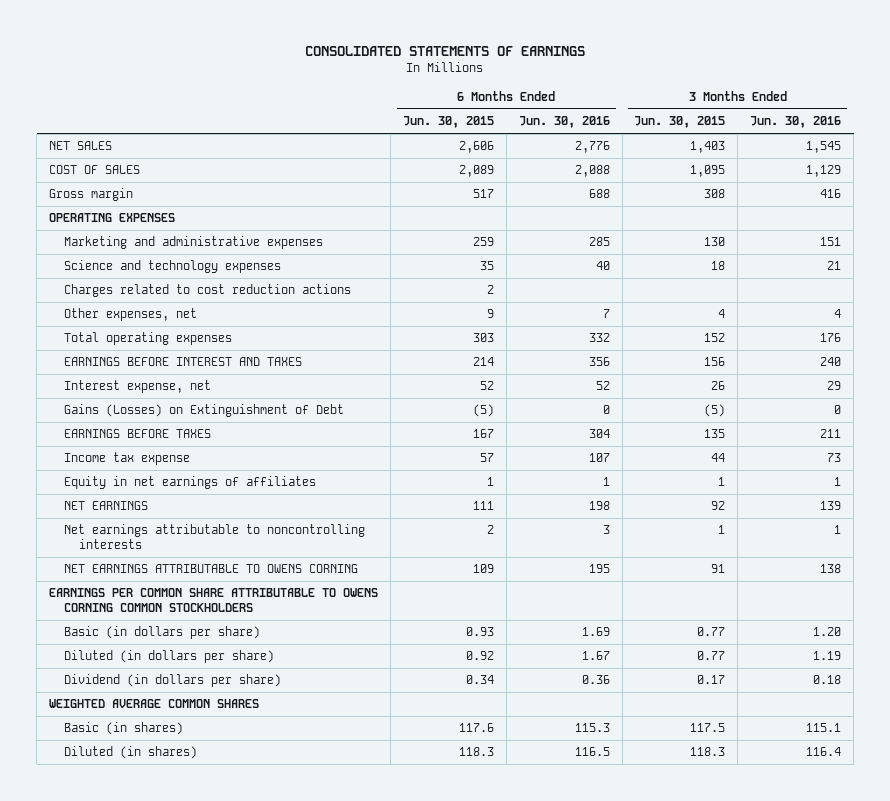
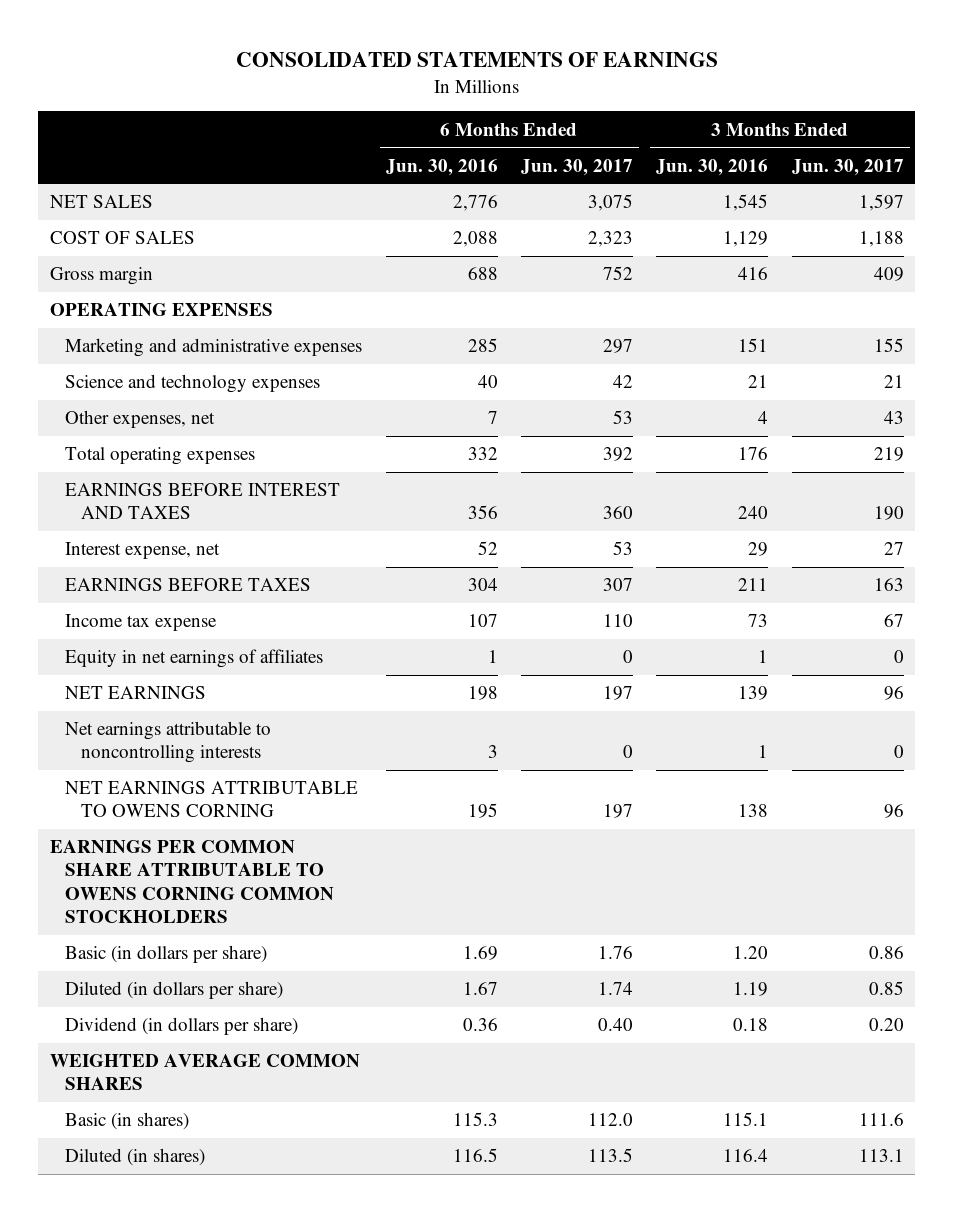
[402,116,494,129] Jun. 30, 2015 -> none
[634,116,726,129] Jun. 30, 2015 -> none
none -> [520,158,633,176] Jun. 30, 2017
none -> [791,158,904,176] Jun. 30, 2017
[64,284,352,298] Charges related to cost reduction actions -> none
[64,404,345,418] Gains (Losses) on Extinguishment of Debt -> none

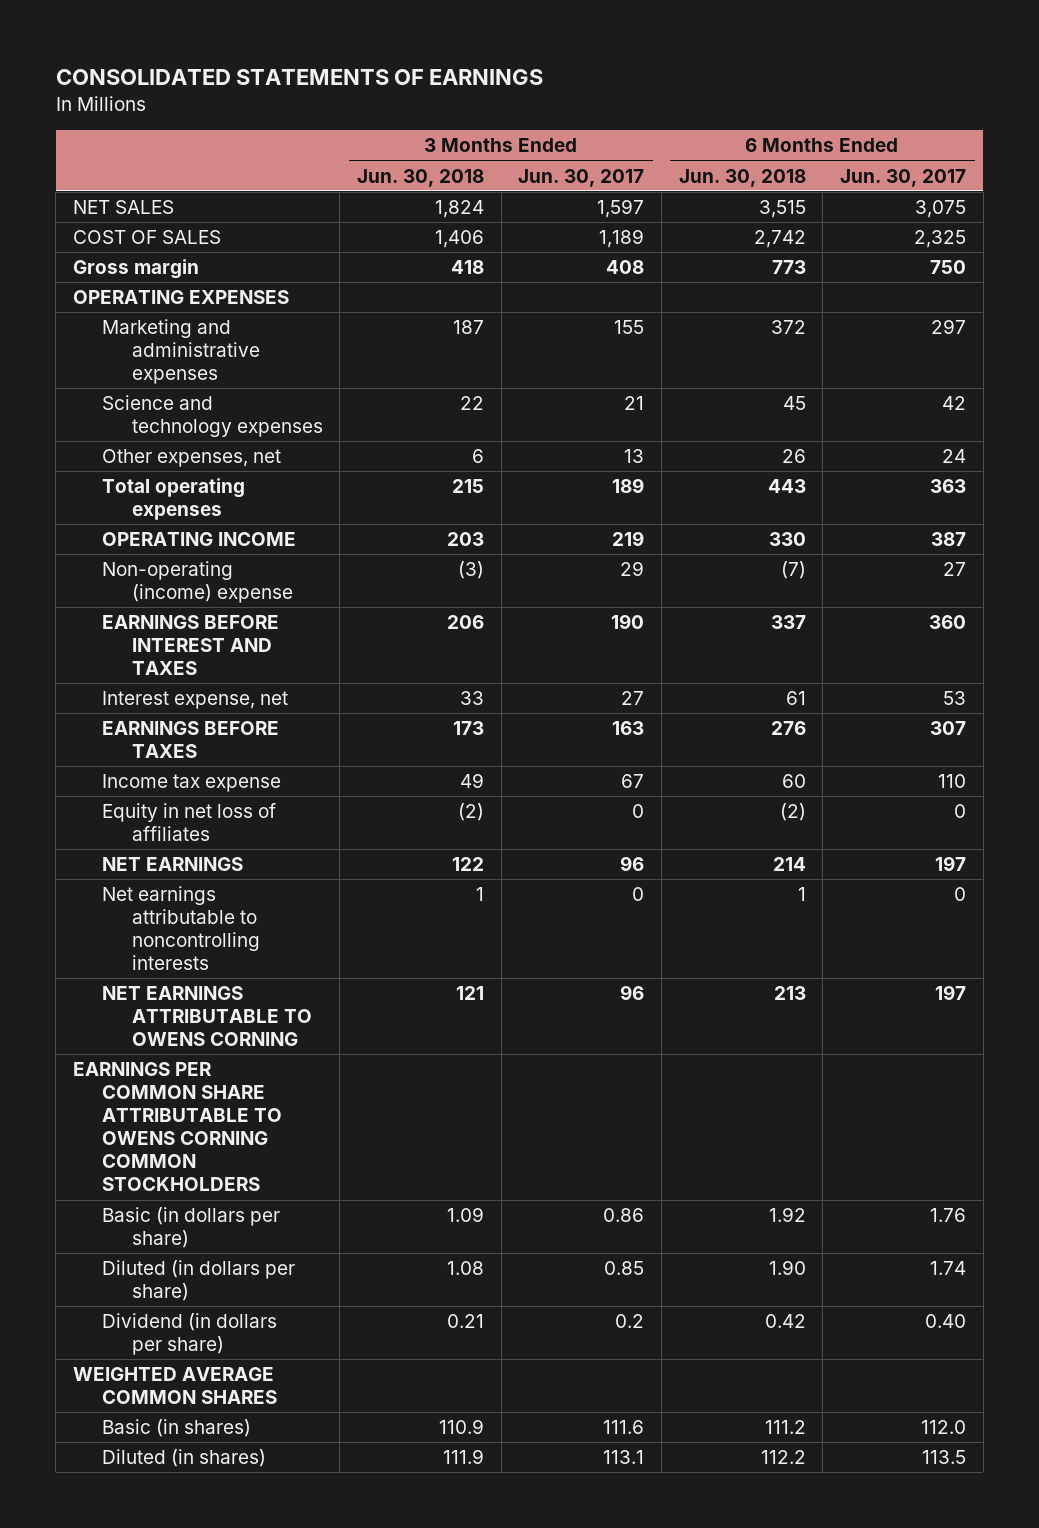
[385,158,498,176] Jun. 30, 2016 -> none
[656,158,769,176] Jun. 30, 2016 -> none
none -> [357,168,485,187] Jun. 30, 2018
none -> [678,168,806,187] Jun. 30, 2018
[587,231,633,248] 2,323 -> [914,230,967,249] 2,325
[858,231,904,248] 1,188 -> [599,229,645,249] 1,189
[602,266,633,281] 752 -> [930,260,967,275] 750
[873,267,904,282] 409 -> [606,260,645,275] 408
[612,410,633,425] 53 -> [942,449,967,464] 24
[883,411,904,425] 43 -> [624,449,645,464] 13
[602,447,633,462] 392 -> [930,479,967,494] 363
[873,447,904,462] 219 -> [612,478,645,494] 189
none -> [102,532,297,547] OPERATING INCOME
none -> [102,561,293,604] Non-operating (income) expense
[65,649,324,669] Equity in net earnings of affiliates -> [102,803,277,842] Equity in net loss of affiliates
[868,1018,904,1032] 0.20 -> [615,1314,645,1329] 0.2

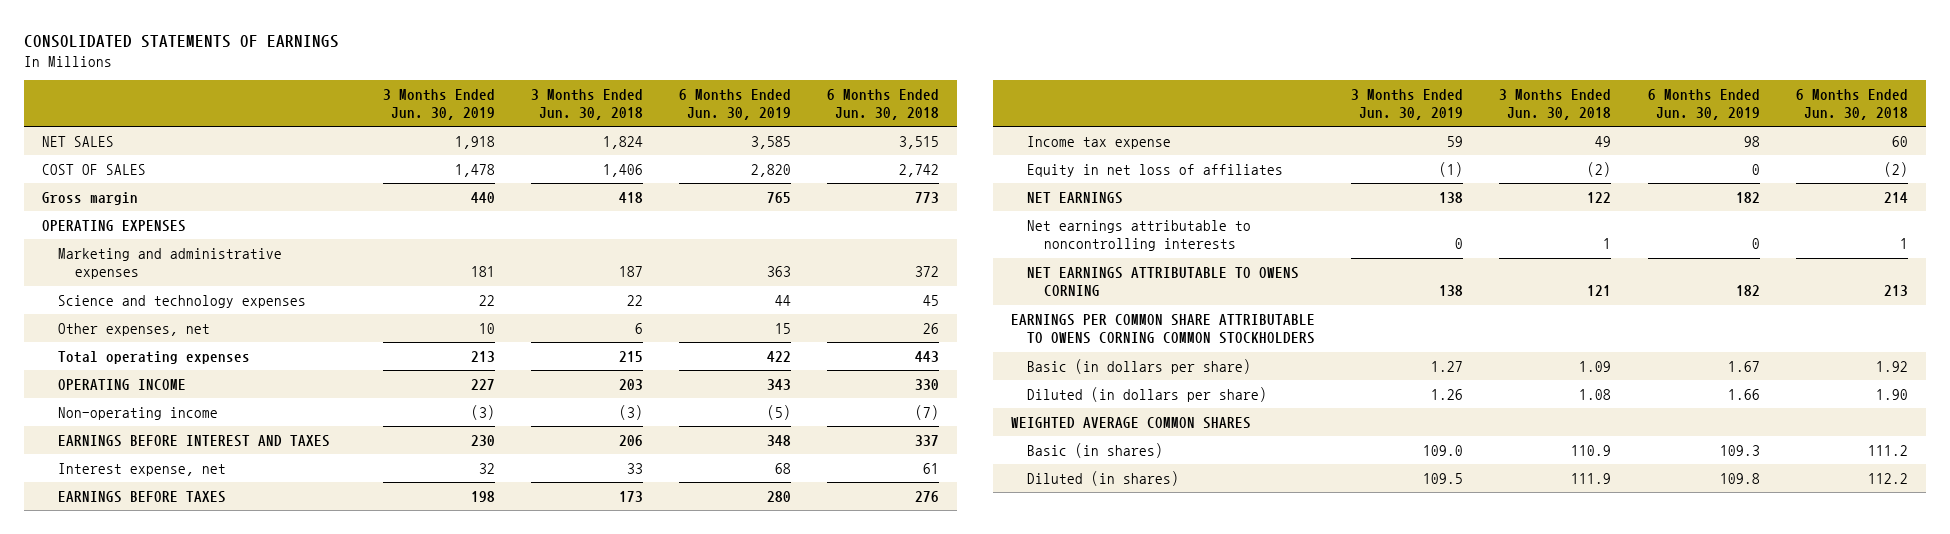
[518,168,645,187] Jun. 30, 2017 -> none
[840,168,967,187] Jun. 30, 2017 -> none
none -> [382,88,495,120] 3 Months Ended Jun. 30, 2019
none -> [678,88,791,120] 6 Months Ended Jun. 30, 2019
[102,561,293,604] Non-operating (income) expense -> [58,406,219,420] Non-operating income
[102,1313,278,1356] Dividend (in dollars per share) -> none

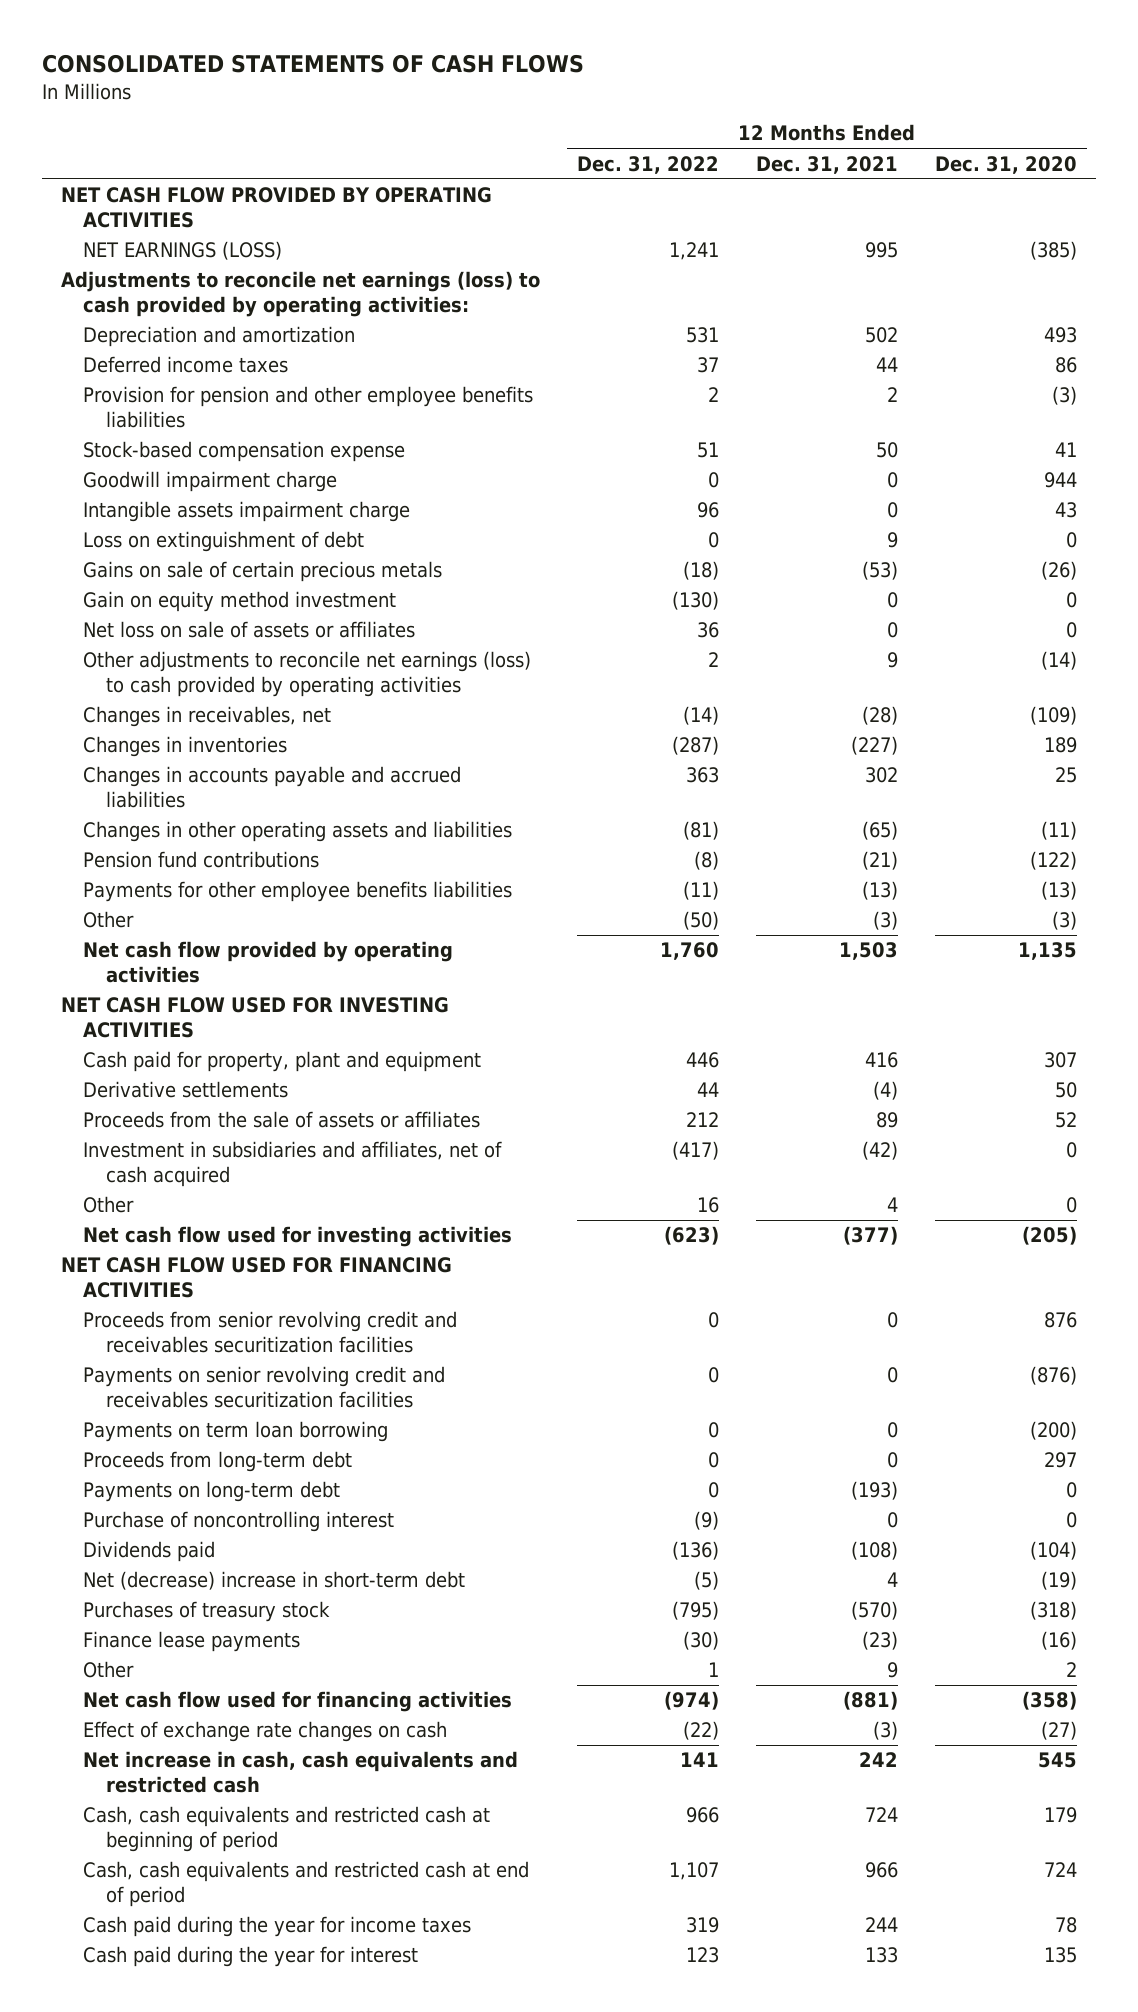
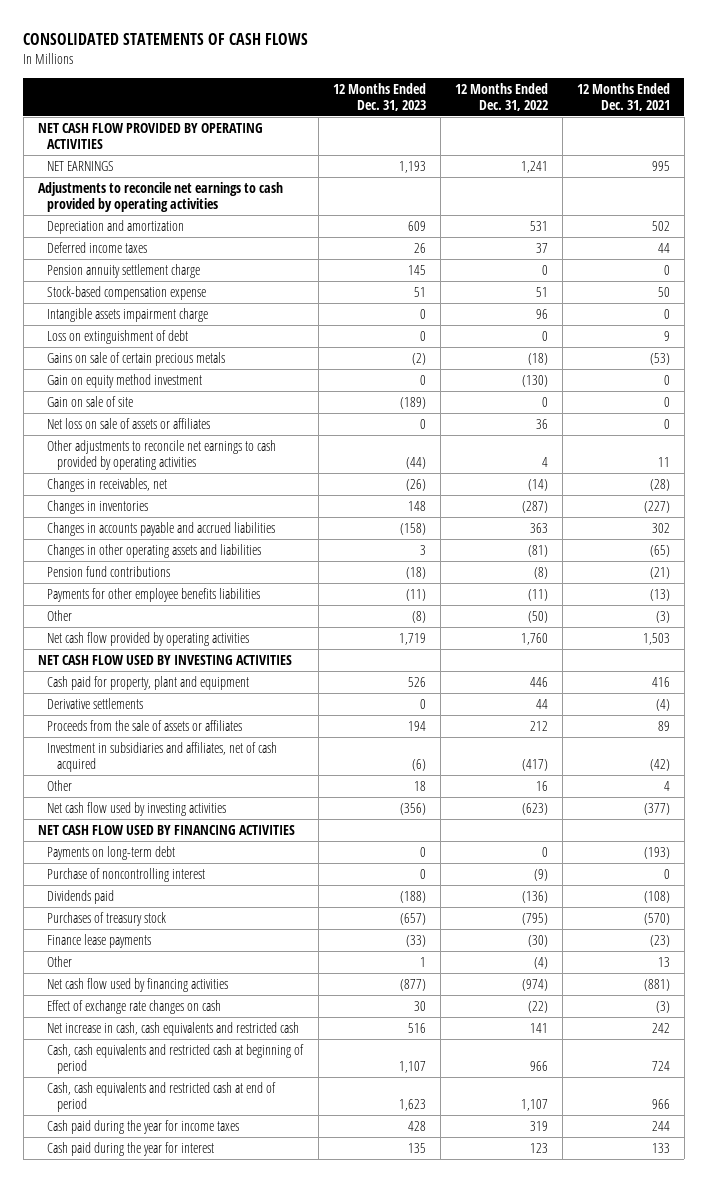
[935,155,1078,174] Dec. 31, 2020 -> none
none -> [332,82,426,112] 12 Months Ended Dec. 31, 2023
[83,241,283,261] NET EARNINGS (LOSS) -> [47,160,115,171] NET EARNINGS
[60,271,540,317] Adjustments to reconcile net earnings (loss) to cash provided by operating activities: -> [37,181,283,213] Adjustments to reconcile net earnings to cash provided by operating activities
[83,386,534,428] Provision for pension and other employee benefits liabilities -> none
none -> [47,263,201,278] Pension annuity settlement charge
[83,471,338,493] Goodwill impairment charge -> none
none -> [47,395,134,407] Gain on sale of site
[83,651,532,697] Other adjustments to reconcile net earnings (loss) to cash provided by operating activities -> [47,439,277,471] Other adjustments to reconcile net earnings to cash provided by operating activities
[707,652,719,668] 2 -> [541,457,548,468] 4
[887,652,899,669] 9 -> [657,457,670,468] 11
[60,997,449,1038] NET CASH FLOW USED FOR INVESTING ACTIVITIES -> [37,654,292,665] NET CASH FLOW USED BY INVESTING ACTIVITIES
[83,1311,458,1353] Proceeds from senior revolving credit and receivables securitization facilities -> none
[83,1366,446,1408] Payments on senior revolving credit and receivables securitization facilities -> none
[83,1421,389,1443] Payments on term loan borrowing -> none
[83,1451,353,1473] Proceeds from long-term debt -> none
[83,1226,513,1248] Net cash flow used for investing activities -> [47,801,227,816] Net cash flow used by investing activities
[60,1257,452,1298] NET CASH FLOW USED FOR FINANCING ACTIVITIES -> [37,824,295,835] NET CASH FLOW USED BY FINANCING ACTIVITIES
[83,1571,466,1591] Net (decrease) increase in short-term debt -> none
[707,1662,719,1678] 1 -> [533,956,548,969] (4)
[887,1662,899,1679] 9 -> [657,956,670,967] 13
[83,1691,513,1713] Net cash flow used for financing activities -> [47,977,229,992] Net cash flow used by financing activities

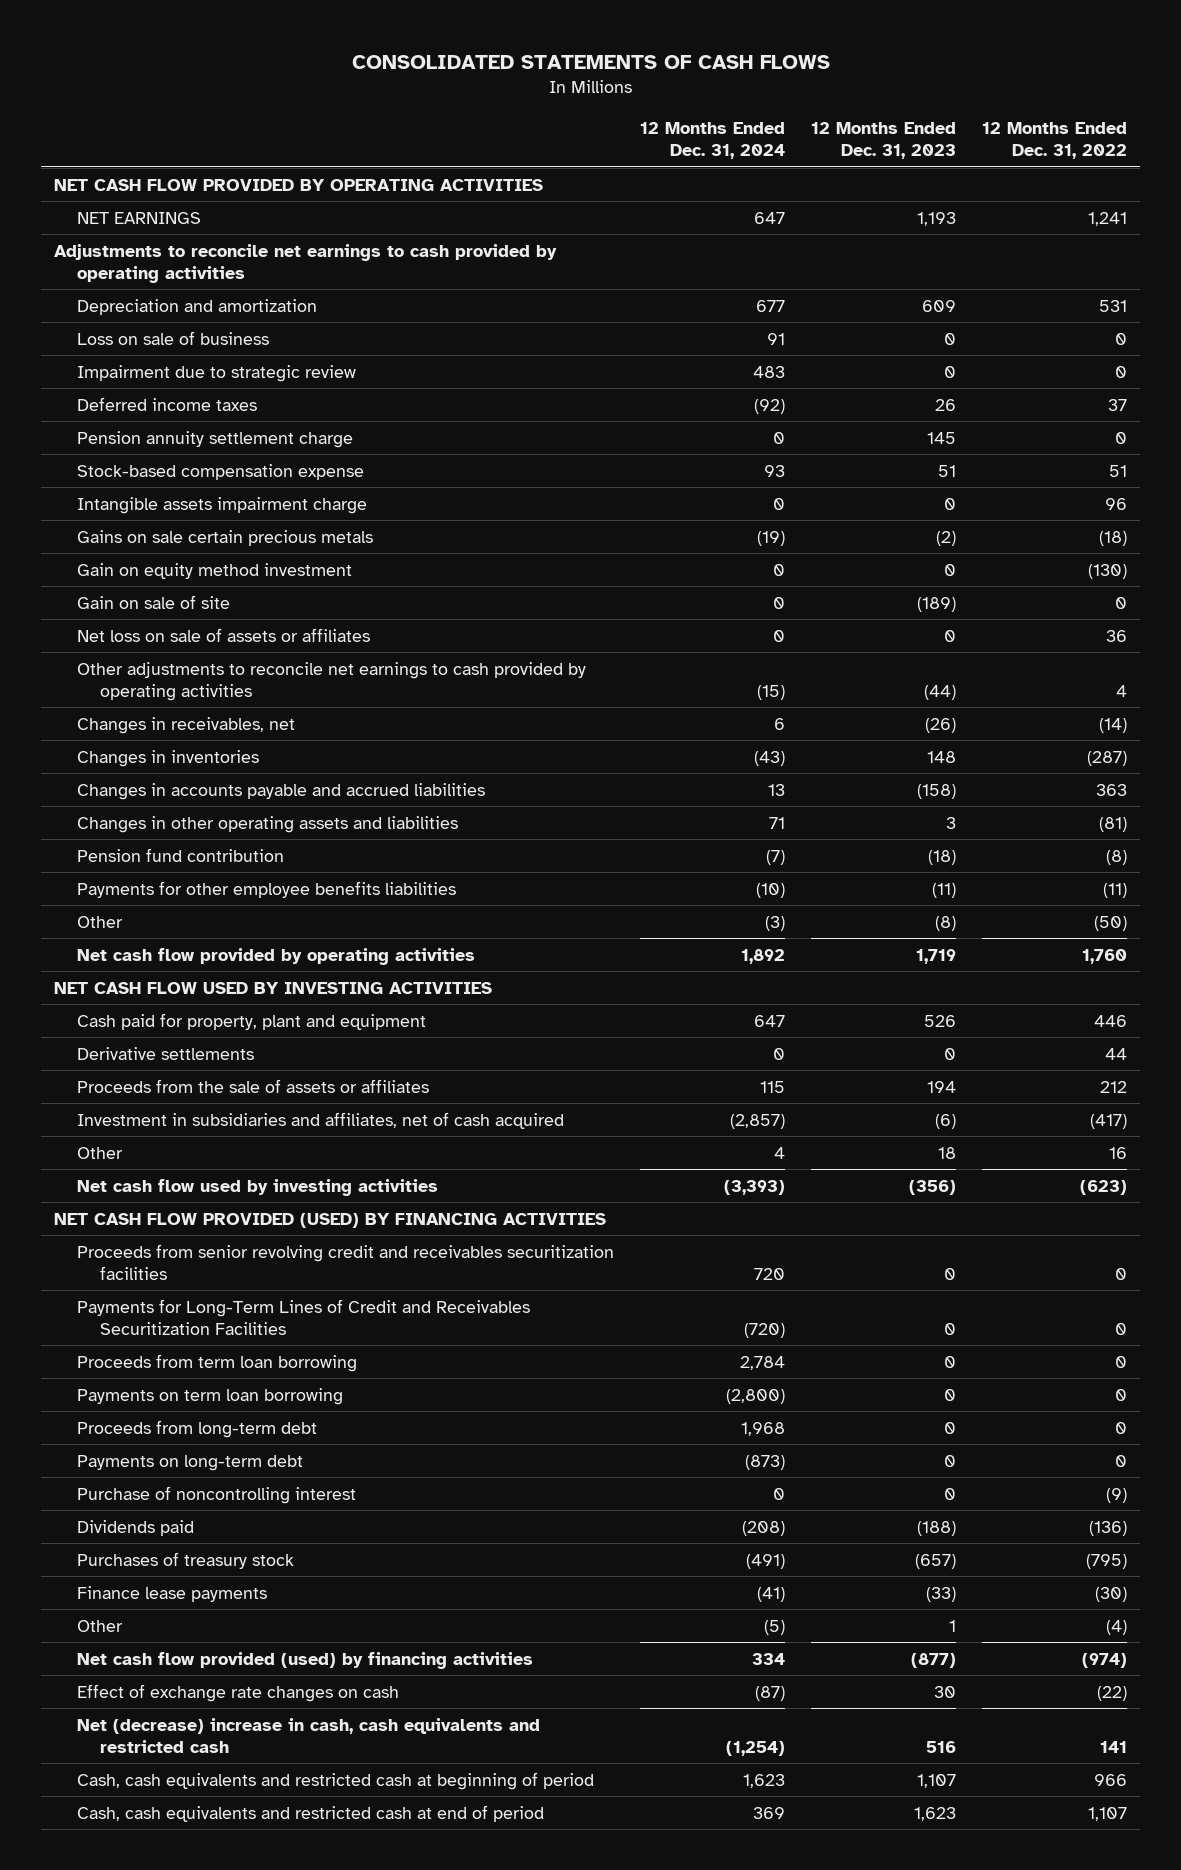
[576,82,670,112] 12 Months Ended Dec. 31, 2021 -> none
none -> [640,121,786,160] 12 Months Ended Dec. 31, 2024
none -> [77,330,270,345] Loss on sale of business
none -> [77,364,357,382] Impairment due to strategic review
[47,329,189,344] Loss on extinguishment of debt -> none
[47,351,226,366] Gains on sale of certain precious metals -> [77,529,374,546] Gains on sale certain precious metals
[47,565,171,577] Pension fund contributions -> [77,847,285,862] Pension fund contribution
[37,824,295,835] NET CASH FLOW USED BY FINANCING ACTIVITIES -> [54,1212,607,1228] NET CASH FLOW PROVIDED (USED) BY FINANCING ACTIVITIES
none -> [77,1243,615,1281] Proceeds from senior revolving credit and receivables securitization facilities
none -> [77,1298,531,1336] Payments for Long-Term Lines of Credit and Receivables Securitization Facilities
none -> [77,1353,358,1372] Proceeds from term loan borrowing
none -> [77,1387,344,1405] Payments on term loan borrowing
none -> [77,1419,318,1438] Proceeds from long-term debt
[47,977,229,992] Net cash flow used by financing activities -> [77,1651,534,1669] Net cash flow provided (used) by financing activities
[47,1021,300,1036] Net increase in cash, cash equivalents and restricted cash -> [77,1717,541,1754] Net (decrease) increase in cash, cash equivalents and restricted cash
[47,1119,240,1134] Cash paid during the year for income taxes -> none
[47,1141,215,1156] Cash paid during the year for interest -> none

